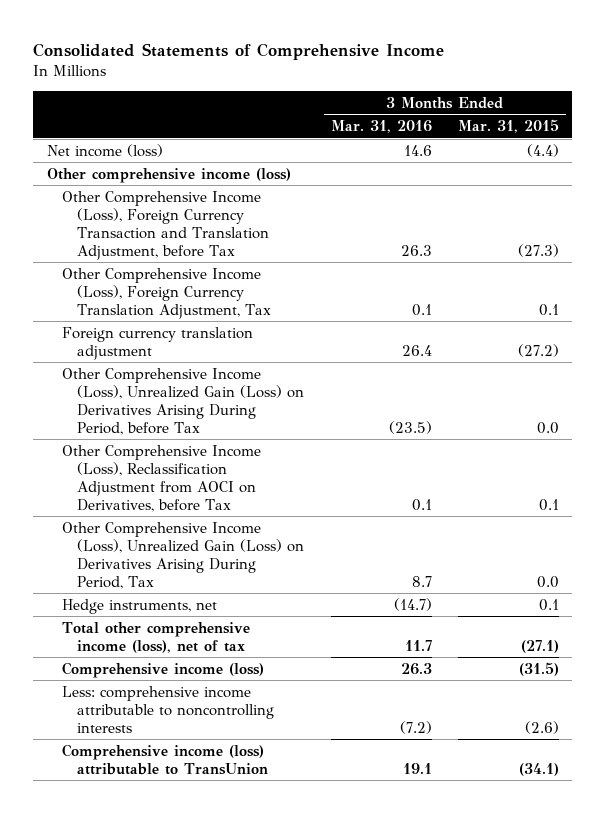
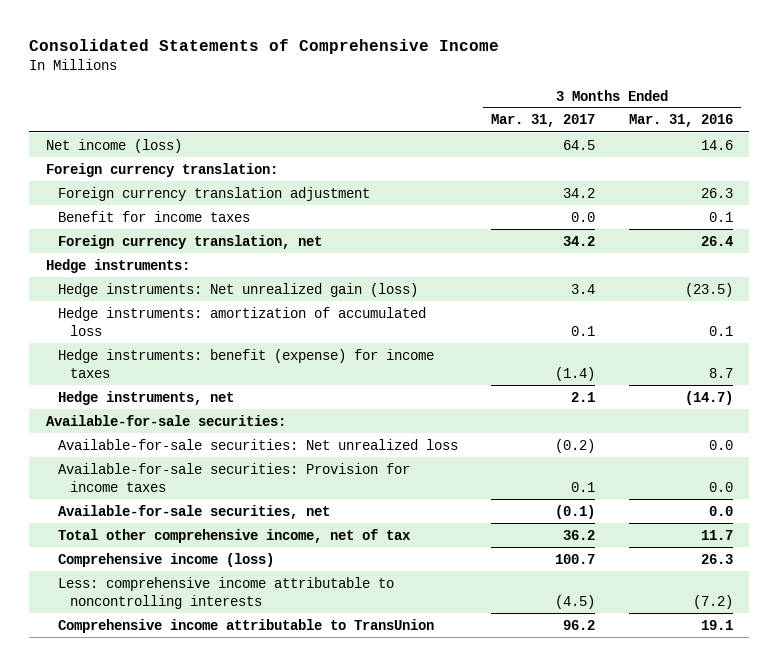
[458,119,560,134] Mar. 31, 2015 -> none
none -> [491,114,596,128] Mar. 31, 2017
[46,167,291,183] Other comprehensive income (loss) -> none
none -> [45,162,278,177] Foreign currency translation:
[61,190,270,260] Other Comprehensive Income (Loss), Foreign Currency Transaction and Translation Adjustment, before Tax -> [57,186,370,201] Foreign currency translation adjustment
[61,267,272,319] Other Comprehensive Income (Loss), Foreign Currency Translation Adjustment, Tax -> [57,210,250,222] Benefit for income taxes
[61,326,253,360] Foreign currency translation adjustment -> [57,234,322,249] Foreign currency translation, net
none -> [45,258,190,273] Hedge instruments:
[61,367,305,435] Other Comprehensive Income (Loss), Unrealized Gain (Loss) on Derivatives Arising During Period, before Tax -> [57,282,418,297] Hedge instruments: Net unrealized gain (loss)
[61,444,261,512] Other Comprehensive Income (Loss), Reclassification Adjustment from AOCI on Derivatives, before Tax -> [57,306,426,336] Hedge instruments: amortization of accumulated loss
[61,521,305,589] Other Comprehensive Income (Loss), Unrealized Gain (Loss) on Derivatives Arising During Period, Tax -> [57,348,434,378] Hedge instruments: benefit (expense) for income taxes
none -> [45,414,286,426] Available-for-sale securities:
none -> [57,438,458,450] Available-for-sale securities: Net unrealized loss
none -> [57,462,410,492] Available-for-sale securities: Provision for income taxes
none -> [57,504,330,519] Available-for-sale securities, net
[61,621,250,653] Total other comprehensive income (loss), net of tax -> [57,528,411,543] Total other comprehensive income, net of tax
[61,743,269,775] Comprehensive income (loss) attributable to TransUnion -> [57,618,434,633] Comprehensive income attributable to TransUnion

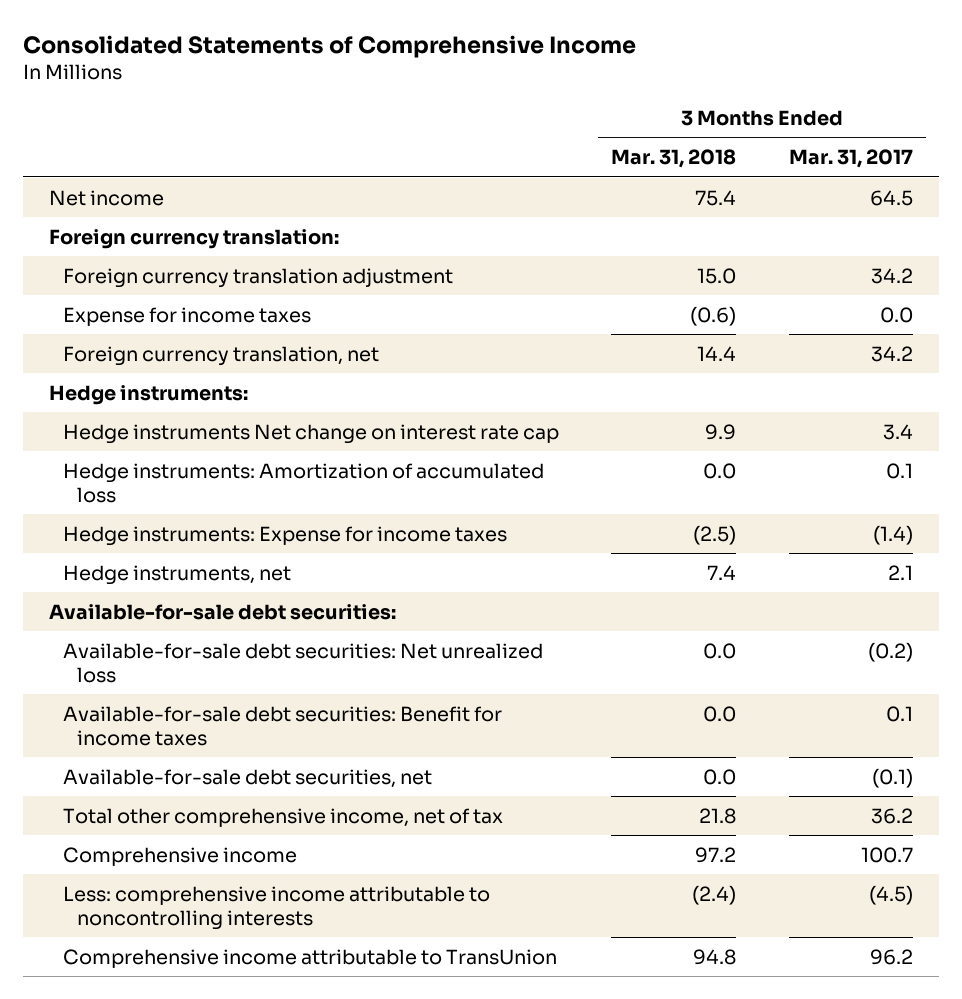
[628,114,733,128] Mar. 31, 2016 -> none
none -> [611,149,737,169] Mar. 31, 2018
[45,138,182,153] Net income (loss) -> [48,189,164,206] Net income
[57,210,250,222] Benefit for income taxes -> [63,306,312,326] Expense for income taxes
[57,282,418,297] Hedge instruments: Net unrealized gain (loss) -> [63,423,560,444] Hedge instruments Net change on interest rate cap
[57,306,426,336] Hedge instruments: amortization of accumulated loss -> [63,462,545,503] Hedge instruments: Amortization of accumulated loss
[57,348,434,378] Hedge instruments: benefit (expense) for income taxes -> [63,525,508,546] Hedge instruments: Expense for income taxes
[45,414,286,426] Available-for-sale securities: -> [48,603,396,620] Available-for-sale debt securities:
[57,438,458,450] Available-for-sale securities: Net unrealized loss -> [63,642,544,683] Available-for-sale debt securities: Net unrealized loss
[57,462,410,492] Available-for-sale securities: Provision for income taxes -> [63,705,503,746] Available-for-sale debt securities: Benefit for income taxes
[57,504,330,519] Available-for-sale securities, net -> [63,768,433,788] Available-for-sale debt securities, net
[57,552,274,567] Comprehensive income (loss) -> [63,846,298,866] Comprehensive income

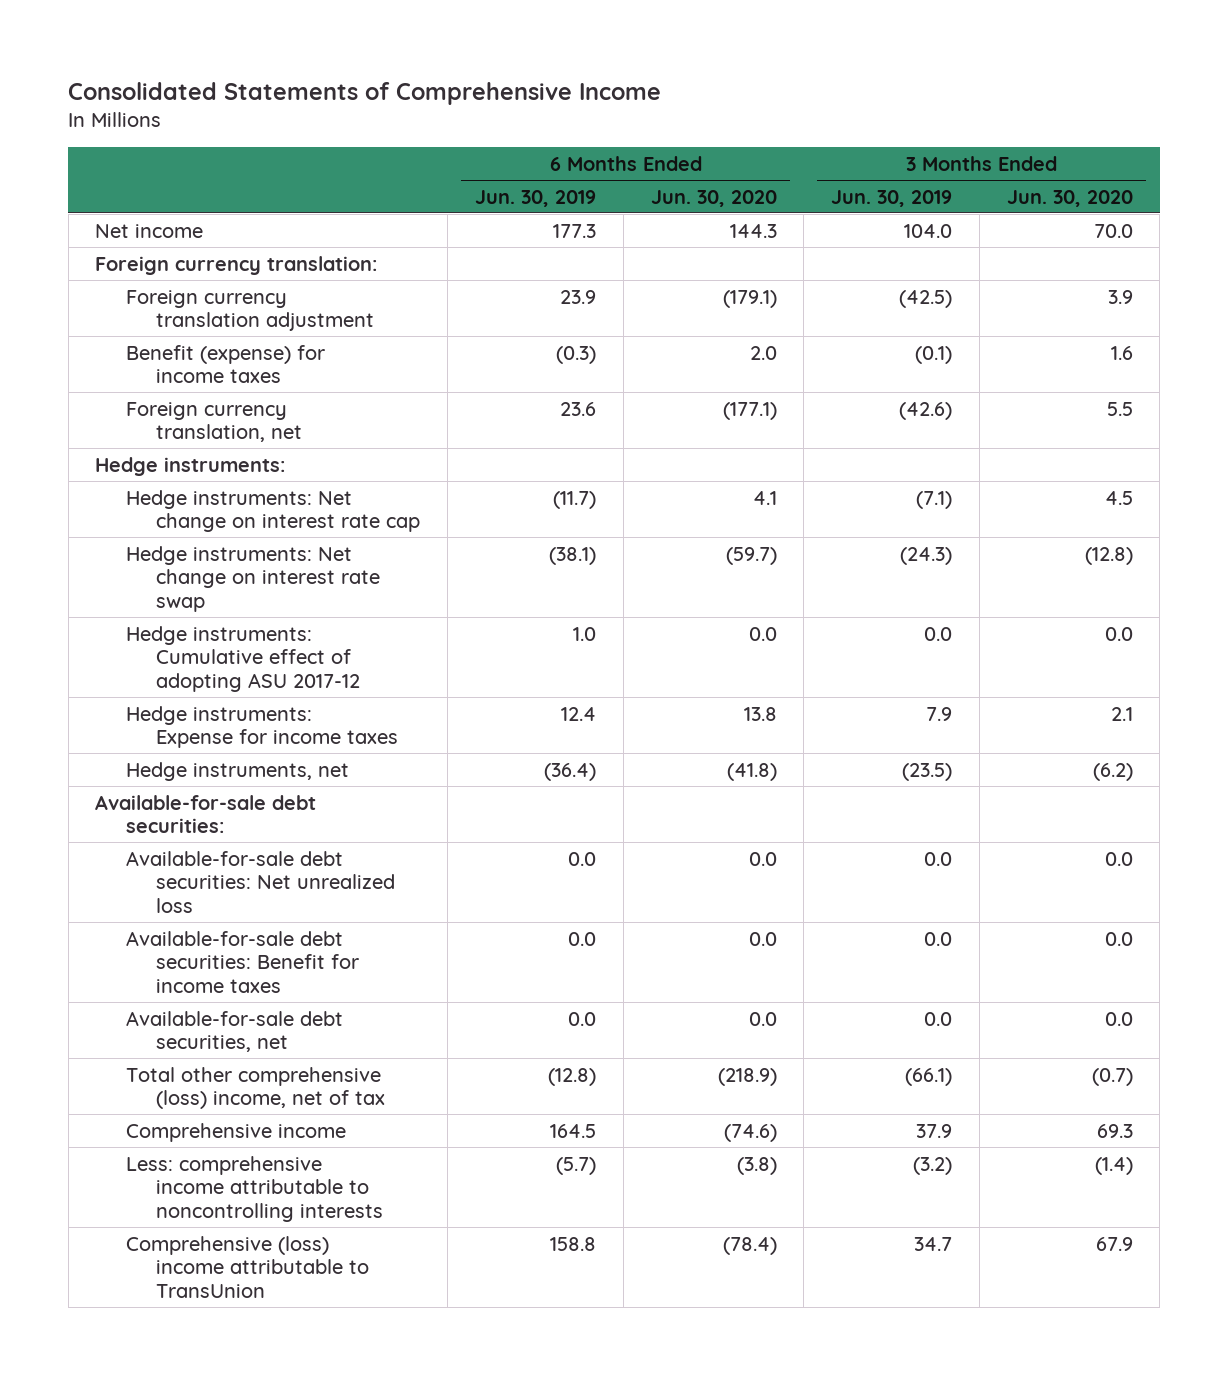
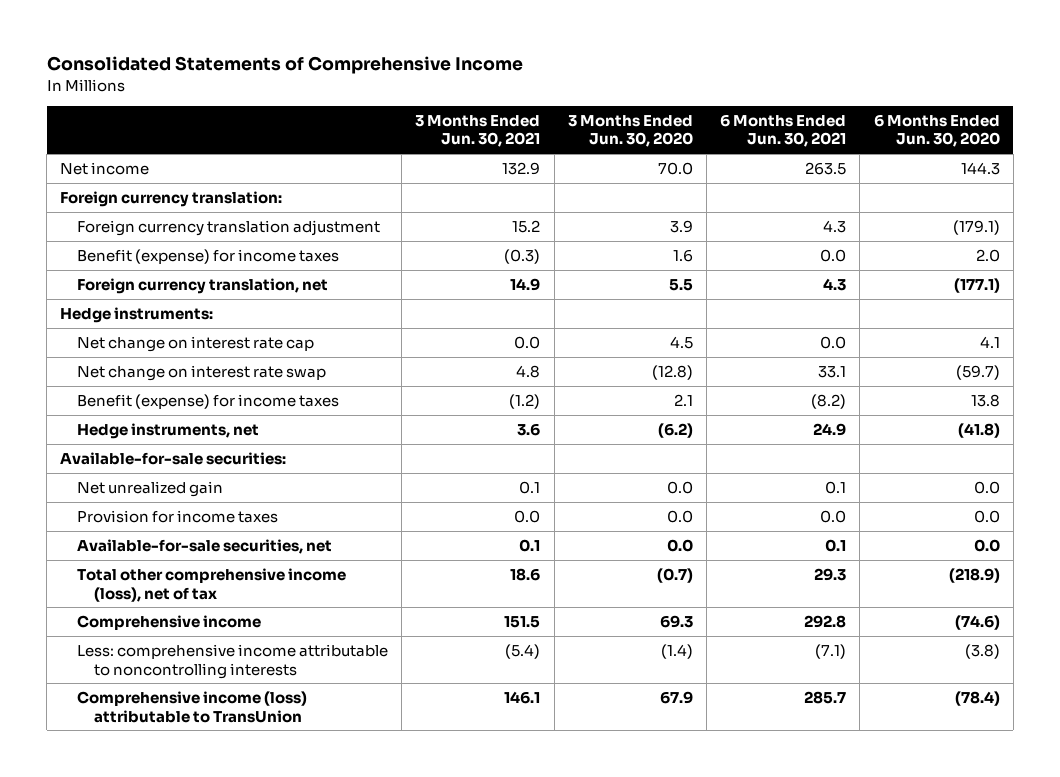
[475,189,597,207] Jun. 30, 2019 -> none
[831,189,953,207] Jun. 30, 2019 -> none
none -> [415,114,541,148] 3 Months Ended Jun. 30, 2021
none -> [720,113,847,148] 6 Months Ended Jun. 30, 2021
[125,625,361,692] Hedge instruments: Cumulative effect of adopting ASU 2017-12 -> none
[125,489,421,533] Hedge instruments: Net change on interest rate cap -> [77,335,315,352] Net change on interest rate cap
[125,545,381,612] Hedge instruments: Net change on interest rate swap -> [77,364,327,381] Net change on interest rate swap
[125,705,399,749] Hedge instruments: Expense for income taxes -> [77,393,340,409] Benefit (expense) for income taxes
[95,794,317,834] Available-for-sale debt securities: -> [60,451,287,465] Available-for-sale securities:
[125,850,396,913] Available-for-sale debt securities: Net unrealized loss -> [77,480,224,497] Net unrealized gain
[125,930,360,993] Available-for-sale debt securities: Benefit for income taxes -> [77,509,279,523] Provision for income taxes
[125,1010,343,1053] Available-for-sale debt securities, net -> [77,538,333,554] Available-for-sale securities, net
[125,1066,386,1110] Total other comprehensive (loss) income, net of tax -> [77,567,347,602] Total other comprehensive income (loss), net of tax
[125,1235,370,1298] Comprehensive (loss) income attributable to TransUnion -> [77,690,308,723] Comprehensive income (loss) attributable to TransUnion

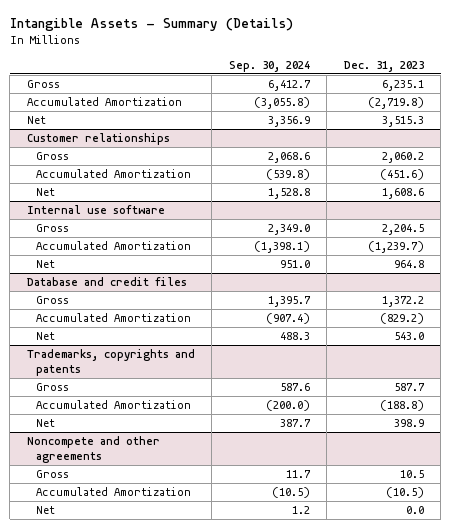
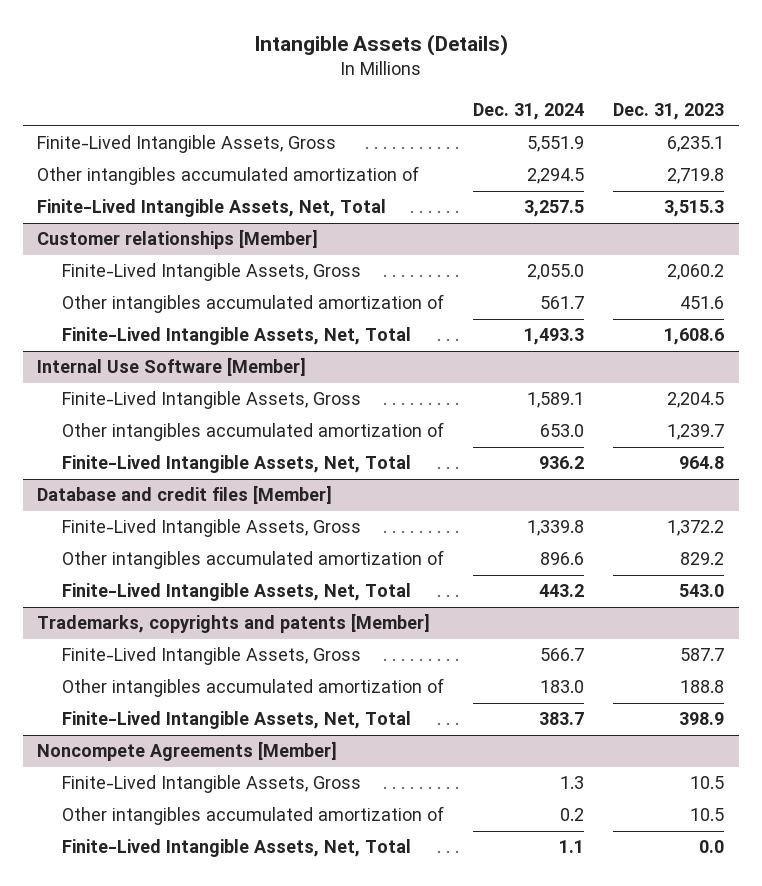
[9,18,293,32] Intangible Assets - Summary (Details) -> [253,33,508,56] Intangible Assets (Details)
[228,60,310,72] Sep. 30, 2024 -> none
none -> [473,102,585,120] Dec. 31, 2024
[26,80,60,89] Gross -> [37,135,337,154] Finite-Lived Intangible Assets, Gross
[26,97,182,107] Accumulated Amortization -> [37,166,420,186] Other intangibles accumulated amortization of
[367,97,424,110] (2,719.8) -> [667,168,725,185] 2,719.8
[26,116,46,125] Net -> [37,199,387,218] Finite-Lived Intangible Assets, Net, Total
[26,133,170,146] Customer relationships -> [37,229,319,250] Customer relationships [Member]
[35,152,69,161] Gross -> [62,263,362,282] Finite-Lived Intangible Assets, Gross
[35,169,191,179] Accumulated Amortization -> [62,294,445,314] Other intangibles accumulated amortization of
[379,169,424,181] (451.6) -> [680,296,725,310] 451.6
[35,188,55,197] Net -> [62,327,412,346] Finite-Lived Intangible Assets, Net, Total
[26,205,165,215] Internal use software -> [37,357,307,377] Internal Use Software [Member]
[35,224,69,233] Gross -> [62,391,362,410] Finite-Lived Intangible Assets, Gross
[35,241,191,251] Accumulated Amortization -> [62,422,445,442] Other intangibles accumulated amortization of
[367,241,424,254] (1,239.7) -> [667,424,725,441] 1,239.7
[35,260,55,269] Net -> [62,455,412,474] Finite-Lived Intangible Assets, Net, Total
[26,277,187,287] Database and credit files -> [37,485,333,505] Database and credit files [Member]
[35,296,69,305] Gross -> [62,519,362,538] Finite-Lived Intangible Assets, Gross
[35,313,191,323] Accumulated Amortization -> [62,550,445,570] Other intangibles accumulated amortization of
[379,313,424,325] (829.2) -> [680,552,725,566] 829.2
[35,332,55,341] Net -> [62,583,412,602] Finite-Lived Intangible Assets, Net, Total
[26,349,195,376] Trademarks, copyrights and patents -> [37,613,431,634] Trademarks, copyrights and patents [Member]
[35,383,69,392] Gross -> [62,647,362,666] Finite-Lived Intangible Assets, Gross
[35,400,191,410] Accumulated Amortization -> [62,678,445,698] Other intangibles accumulated amortization of
[379,400,424,412] (188.8) -> [680,680,725,694] 188.8
[35,419,55,428] Net -> [62,711,412,730] Finite-Lived Intangible Assets, Net, Total
[26,436,160,463] Noncompete and other agreements -> [37,741,338,762] Noncompete Agreements [Member]
[35,470,69,479] Gross -> [62,775,362,794] Finite-Lived Intangible Assets, Gross
[35,487,191,497] Accumulated Amortization -> [62,806,445,826] Other intangibles accumulated amortization of
[385,487,424,499] (10.5) -> [690,808,725,822] 10.5
[35,506,55,515] Net -> [62,839,412,858] Finite-Lived Intangible Assets, Net, Total

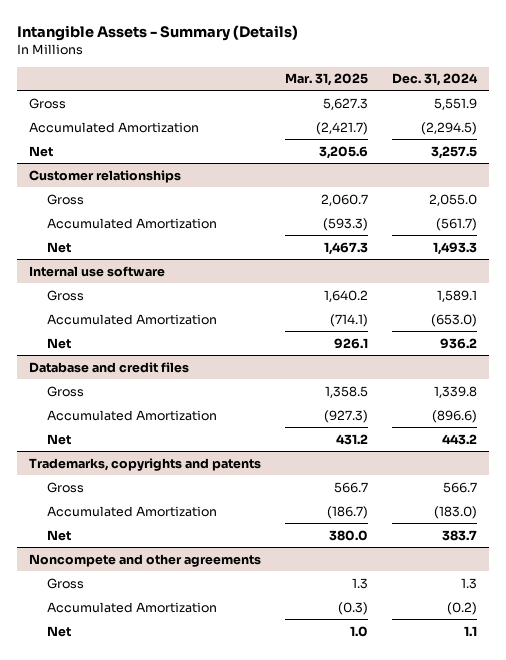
[253,33,508,56] Intangible Assets (Details) -> [16,24,298,41] Intangible Assets - Summary (Details)
[613,102,725,120] Dec. 31, 2023 -> none
none -> [285,73,369,87] Mar. 31, 2025
[37,135,337,154] Finite-Lived Intangible Assets, Gross -> [28,97,66,109] Gross
[37,166,420,186] Other intangibles accumulated amortization of -> [28,121,199,133] Accumulated Amortization
[527,168,585,185] 2,294.5 -> [421,121,478,135] (2,294.5)
[37,199,387,218] Finite-Lived Intangible Assets, Net, Total -> [28,145,53,157] Net
[37,229,319,250] Customer relationships [Member] -> [28,169,181,183] Customer relationships
[62,263,362,282] Finite-Lived Intangible Assets, Gross -> [47,193,85,205] Gross
[62,294,445,314] Other intangibles accumulated amortization of -> [47,217,218,229] Accumulated Amortization
[540,296,585,310] 561.7 -> [436,217,478,231] (561.7)
[62,327,412,346] Finite-Lived Intangible Assets, Net, Total -> [47,241,72,253] Net
[37,357,307,377] Internal Use Software [Member] -> [28,265,165,277] Internal use software
[62,391,362,410] Finite-Lived Intangible Assets, Gross -> [47,289,85,301] Gross
[62,422,445,442] Other intangibles accumulated amortization of -> [47,313,218,325] Accumulated Amortization
[540,424,585,438] 653.0 -> [431,313,478,327] (653.0)
[62,455,412,474] Finite-Lived Intangible Assets, Net, Total -> [47,337,72,349] Net
[37,485,333,505] Database and credit files [Member] -> [28,361,189,373] Database and credit files
[62,519,362,538] Finite-Lived Intangible Assets, Gross -> [47,385,85,397] Gross
[62,550,445,570] Other intangibles accumulated amortization of -> [47,409,218,421] Accumulated Amortization
[540,552,585,566] 896.6 -> [432,409,478,423] (896.6)
[62,583,412,602] Finite-Lived Intangible Assets, Net, Total -> [47,433,72,445] Net
[37,613,431,634] Trademarks, copyrights and patents [Member] -> [28,457,261,471] Trademarks, copyrights and patents
[62,647,362,666] Finite-Lived Intangible Assets, Gross -> [47,481,85,493] Gross
[62,678,445,698] Other intangibles accumulated amortization of -> [47,505,218,517] Accumulated Amortization
[540,680,585,694] 183.0 -> [434,505,478,519] (183.0)
[62,711,412,730] Finite-Lived Intangible Assets, Net, Total -> [47,529,72,541] Net
[37,741,338,762] Noncompete Agreements [Member] -> [28,553,261,567] Noncompete and other agreements
[62,775,362,794] Finite-Lived Intangible Assets, Gross -> [47,577,85,589] Gross
[62,806,445,826] Other intangibles accumulated amortization of -> [47,601,218,613] Accumulated Amortization
[560,808,585,822] 0.2 -> [447,601,478,615] (0.2)
[62,839,412,858] Finite-Lived Intangible Assets, Net, Total -> [47,625,72,637] Net

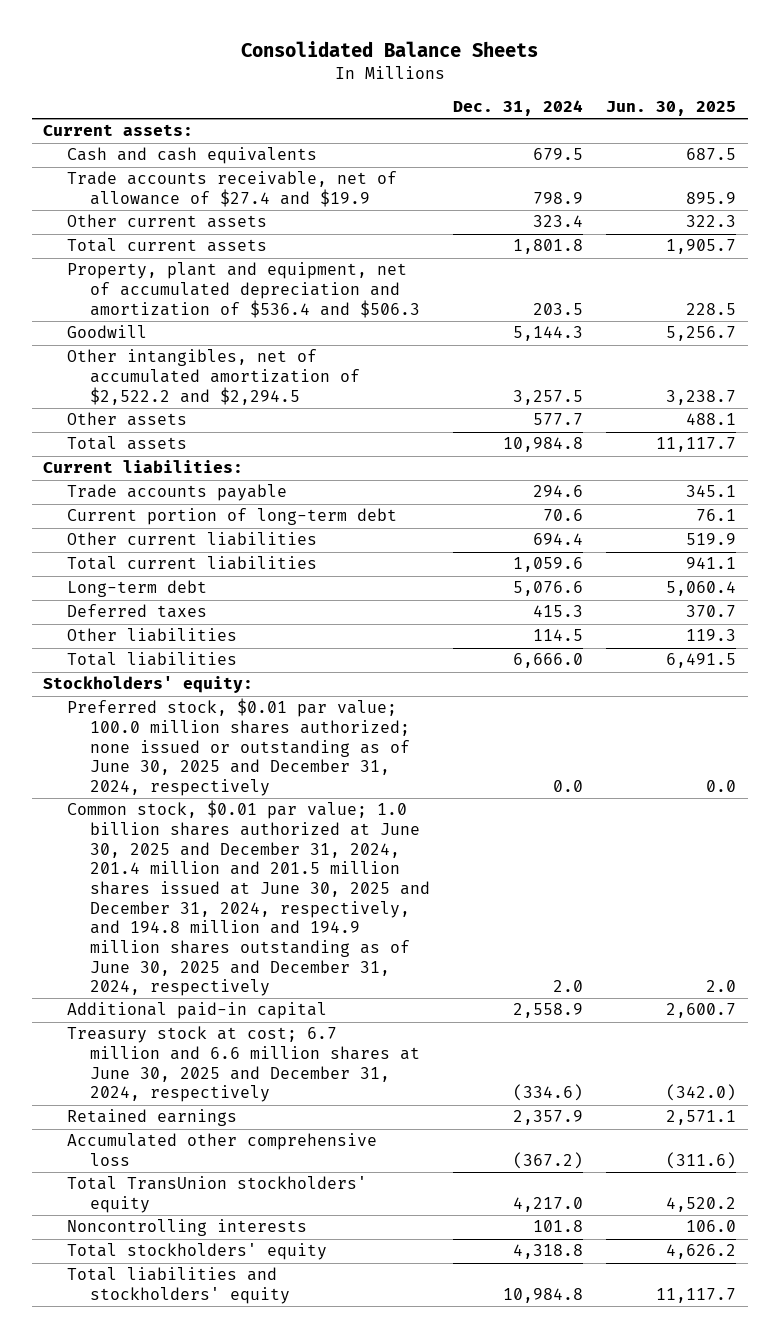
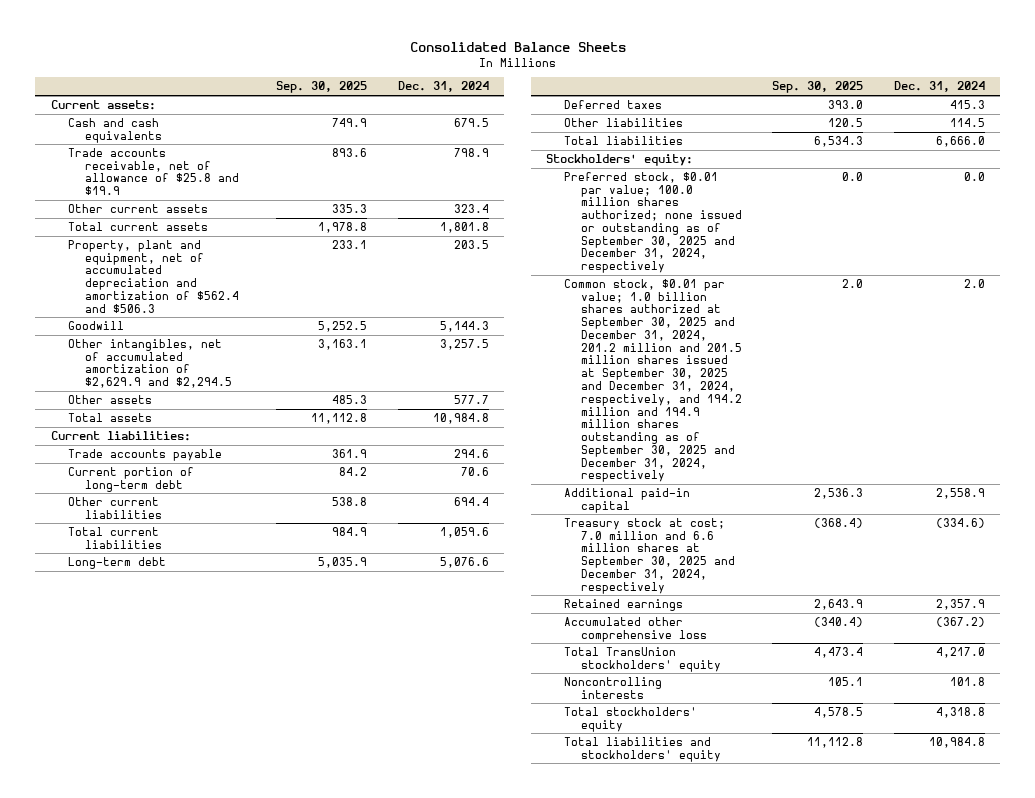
[606,101,737,117] Jun. 30, 2025 -> none
none -> [276,81,368,94] Sep. 30, 2025
[66,171,397,208] Trade accounts receivable, net of allowance of $27.4 and $19.9 -> [67,147,239,196] Trade accounts receivable, net of allowance of $25.8 and $19.9
[66,262,420,318] Property, plant and equipment, net of accumulated depreciation and amortization of $536.4 and $506.3 -> [67,239,239,313] Property, plant and equipment, net of accumulated depreciation and amortization of $562.4 and $506.3
[66,349,360,405] Other intangibles, net of accumulated amortization of $2,522.2 and $2,294.5 -> [67,338,232,389] Other intangibles, net of accumulated amortization of $2,629.9 and $2,294.5
[66,698,410,797] Preferred stock, $0.01 par value; 100.0 million shares authorized; none issued or outstanding as of June 30, 2025 and December 31, 2024, respectively -> [563,171,742,274] Preferred stock, $0.01 par value; 100.0 million shares authorized; none issued or outstanding as of September 30, 2025 and December 31, 2024, respectively
[66,800,430,997] Common stock, $0.01 par value; 1.0 billion shares authorized at June 30, 2025 and December 31, 2024, 201.4 million and 201.5 million shares issued at June 30, 2025 and December 31, 2024, respectively, and 194.8 million and 194.9 million shares outstanding as of June 30, 2025 and December 31, 2024, respectively -> [563,278,742,483] Common stock, $0.01 par value; 1.0 billion shares authorized at September 30, 2025 and December 31, 2024, 201.2 million and 201.5 million shares issued at September 30, 2025 and December 31, 2024, respectively, and 194.2 million and 194.9 million shares outstanding as of September 30, 2025 and December 31, 2024, respectively
[66,1026,420,1103] Treasury stock at cost; 6.7 million and 6.6 million shares at June 30, 2025 and December 31, 2024, respectively -> [563,517,735,594] Treasury stock at cost; 7.0 million and 6.6 million shares at September 30, 2025 and December 31, 2024, respectively

